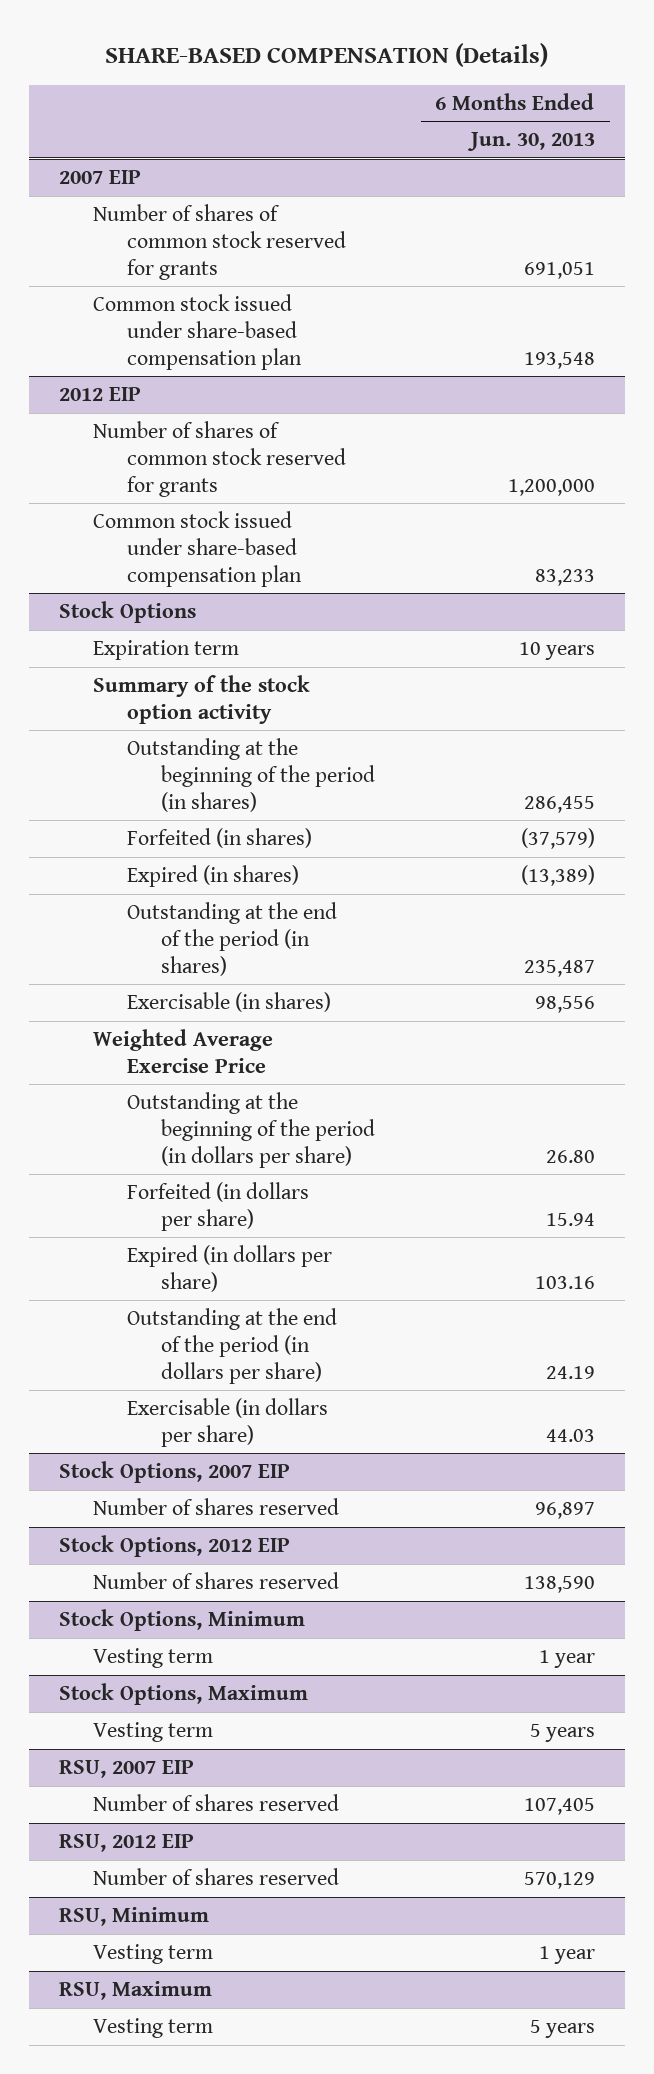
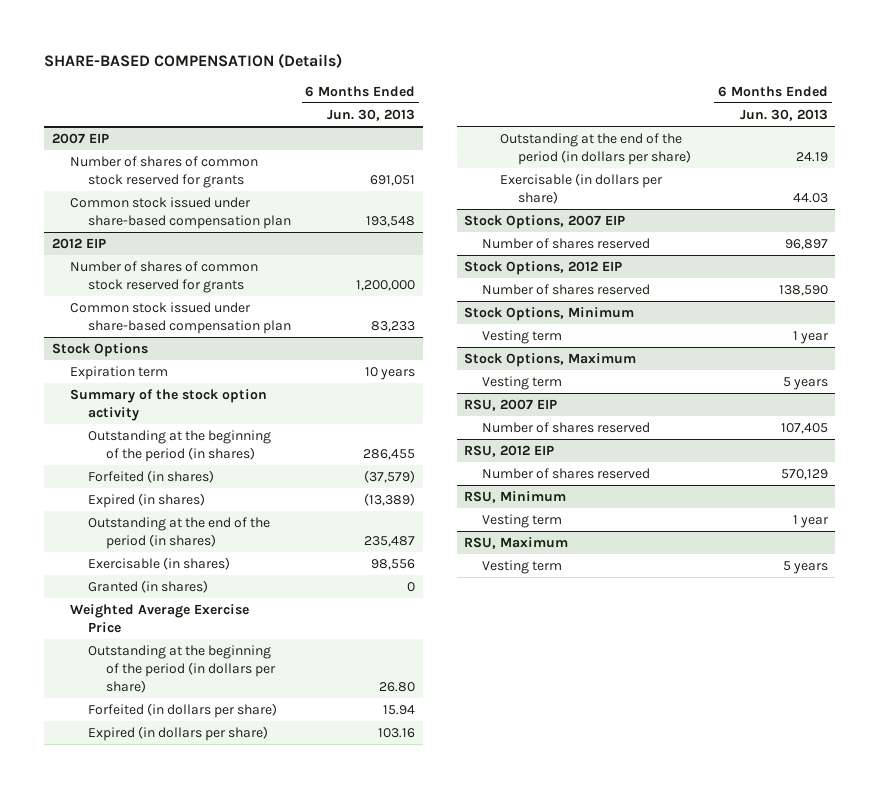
none -> [87,579,208,593] Granted (in shares)

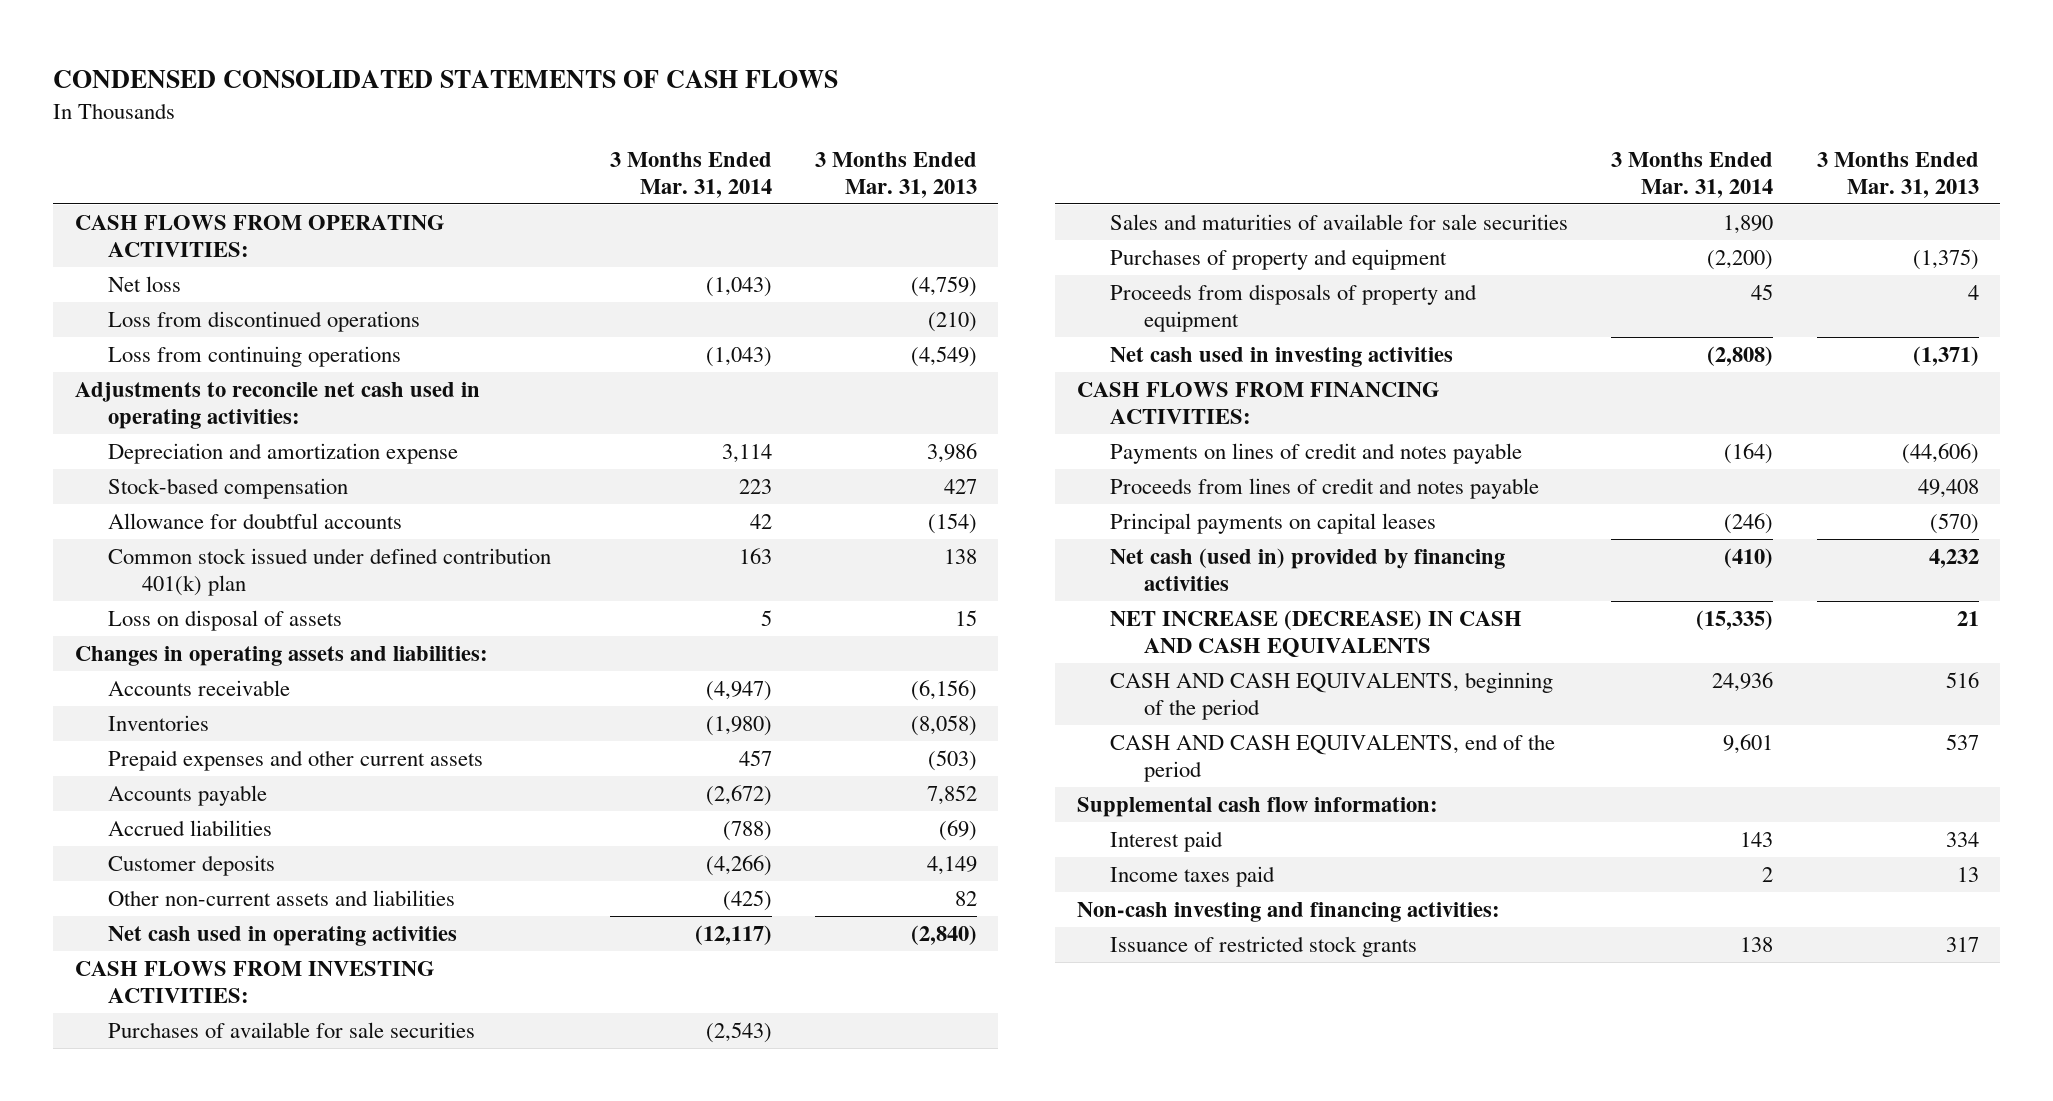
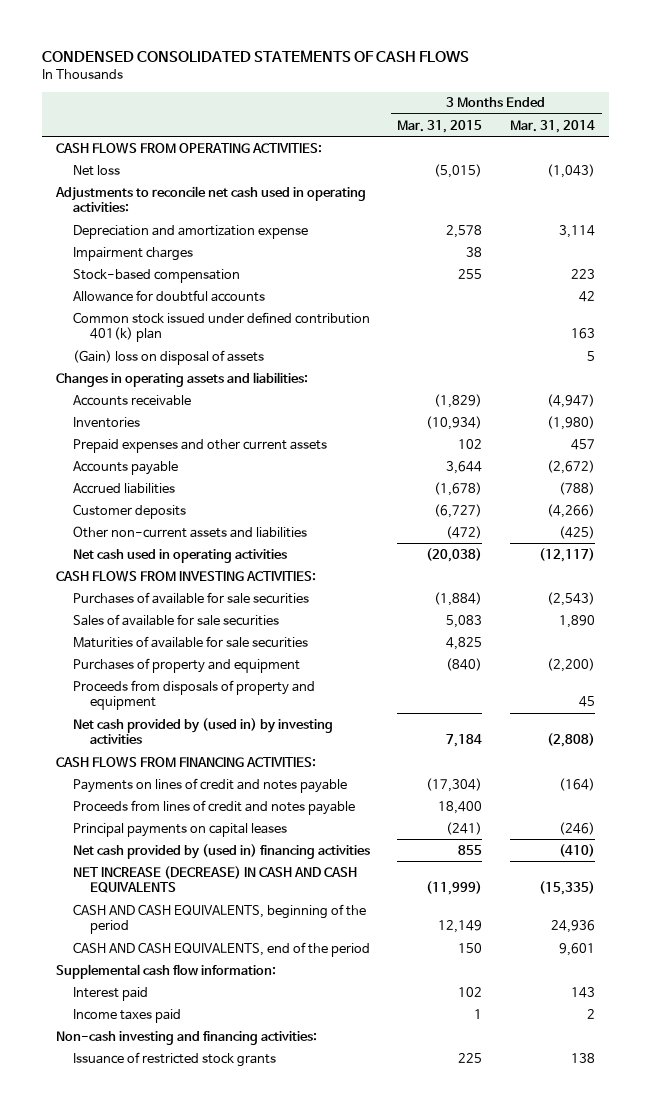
[814,151,977,198] 3 Months Ended Mar. 31, 2013 -> none
none -> [397,119,483,133] Mar. 31, 2015
[108,311,421,333] Loss from discontinued operations -> none
[108,346,402,368] Loss from continuing operations -> none
none -> [73,246,194,261] Impairment charges
[108,610,343,632] Loss on disposal of assets -> [73,349,265,365] (Gain) loss on disposal of assets
[1110,214,1569,231] Sales and maturities of available for sale securities -> [73,613,280,626] Sales of available for sale securities
none -> [73,635,309,648] Maturities of available for sale securities
[1110,347,1454,368] Net cash used in investing activities -> [73,717,334,745] Net cash provided by (used in) by investing activities
[1110,548,1506,592] Net cash (used in) provided by financing activities -> [73,843,371,859] Net cash provided by (used in) financing activities

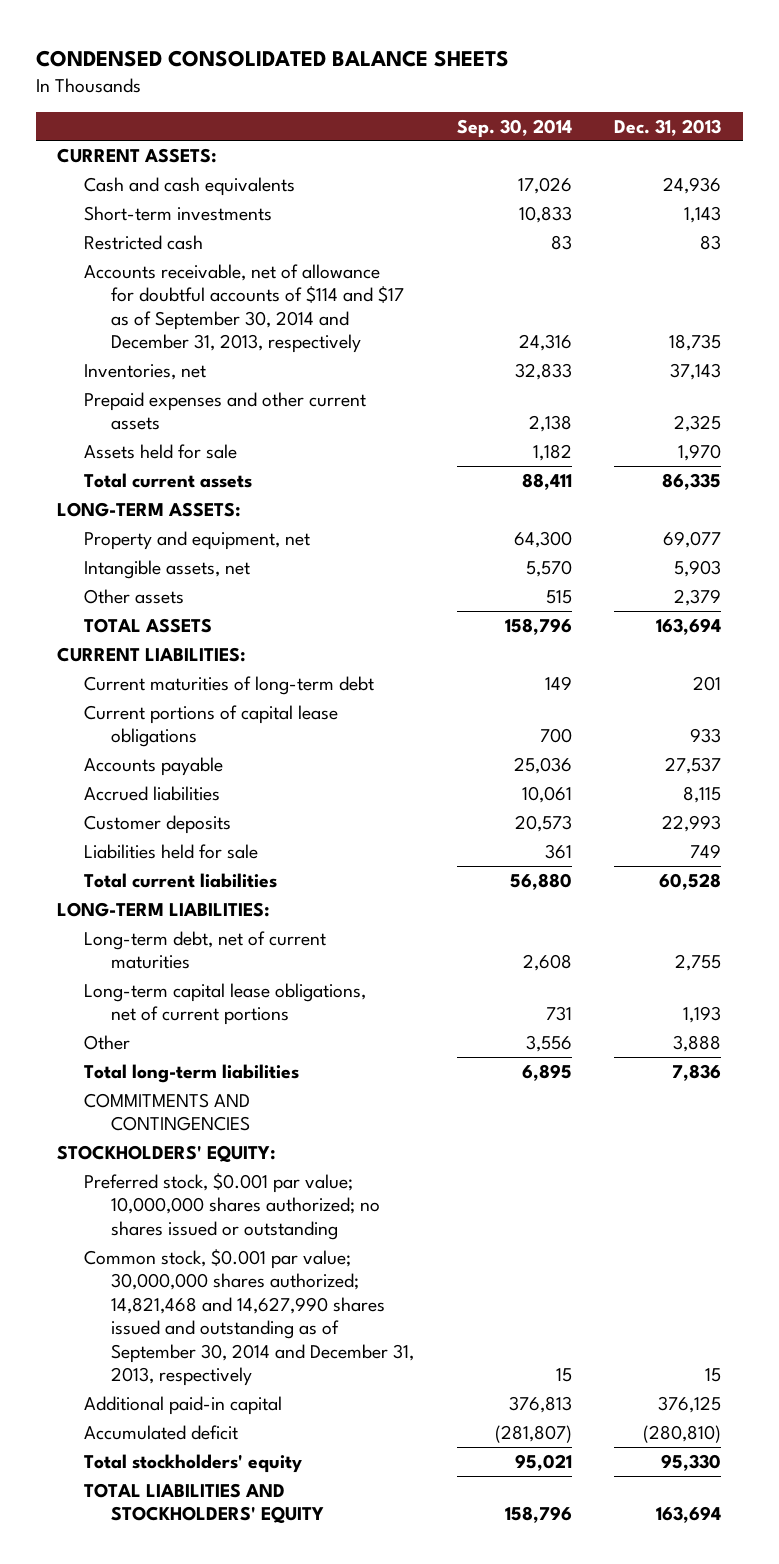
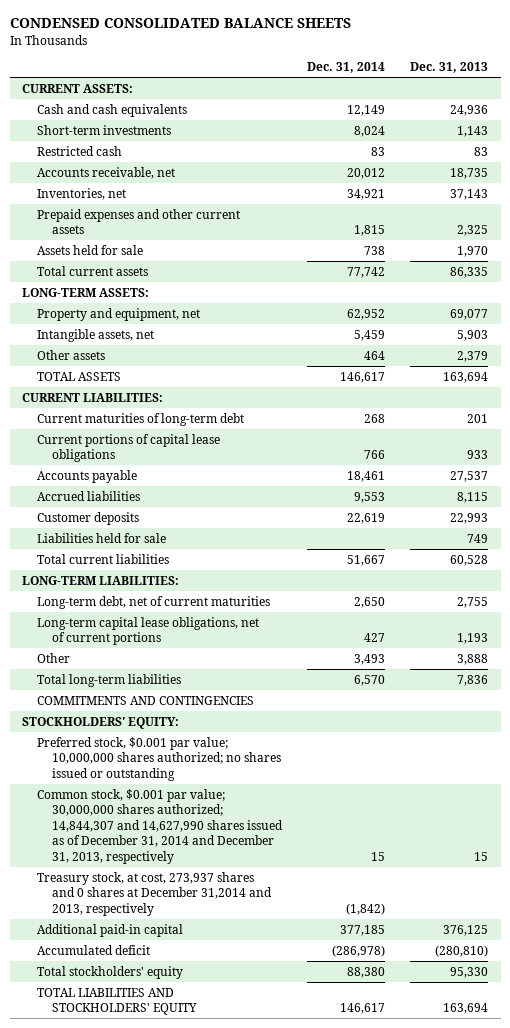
[456,118,572,138] Sep. 30, 2014 -> none
none -> [306,62,385,74] Dec. 31, 2014
[84,263,405,354] Accounts receivable, net of allowance for doubtful accounts of $114 and $17 as of September 30, 2014 and December 31, 2013, respectively -> [36,166,175,179] Accounts receivable, net
[84,1248,415,1387] Common stock, $0.001 par value; 30,000,000 shares authorized; 14,821,468 and 14,627,990 shares issued and outstanding as of September 30, 2014 and December 31, 2013, respectively -> [36,788,283,864] Common stock, $0.001 par value; 30,000,000 shares authorized; 14,844,307 and 14,627,990 shares issued as of December 31, 2014 and December 31, 2013, respectively
none -> [36,871,272,916] Treasury stock, at cost, 273,937 shares and 0 shares at December 31,2014 and 2013, respectively

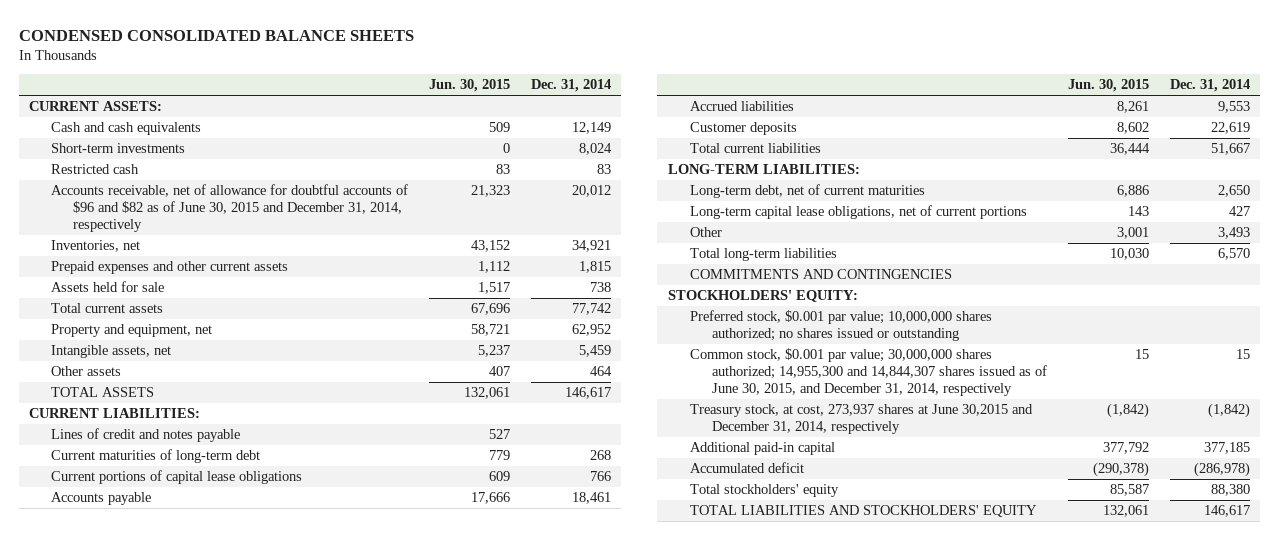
[410,62,489,74] Dec. 31, 2013 -> none
none -> [429,79,511,93] Jun. 30, 2015
[36,166,175,179] Accounts receivable, net -> [51,184,409,232] Accounts receivable, net of allowance for doubtful accounts of $96 and $82 as of June 30, 2015 and December 31, 2014, respectively
[22,287,150,297] LONG-TERM ASSETS: -> none
none -> [51,428,241,443] Lines of credit and notes payable
[36,532,166,543] Liabilities held for sale -> none
[36,788,283,864] Common stock, $0.001 par value; 30,000,000 shares authorized; 14,844,307 and 14,627,990 shares issued as of December 31, 2014 and December 31, 2013, respectively -> [689,348,1047,396] Common stock, $0.001 par value; 30,000,000 shares authorized; 14,955,300 and 14,844,307 shares issued as of June 30, 2015, and December 31, 2014, respectively
[36,871,272,916] Treasury stock, at cost, 273,937 shares and 0 shares at December 31,2014 and 2013, respectively -> [689,404,1033,434] Treasury stock, at cost, 273,937 shares at June 30,2015 and December 31, 2014, respectively

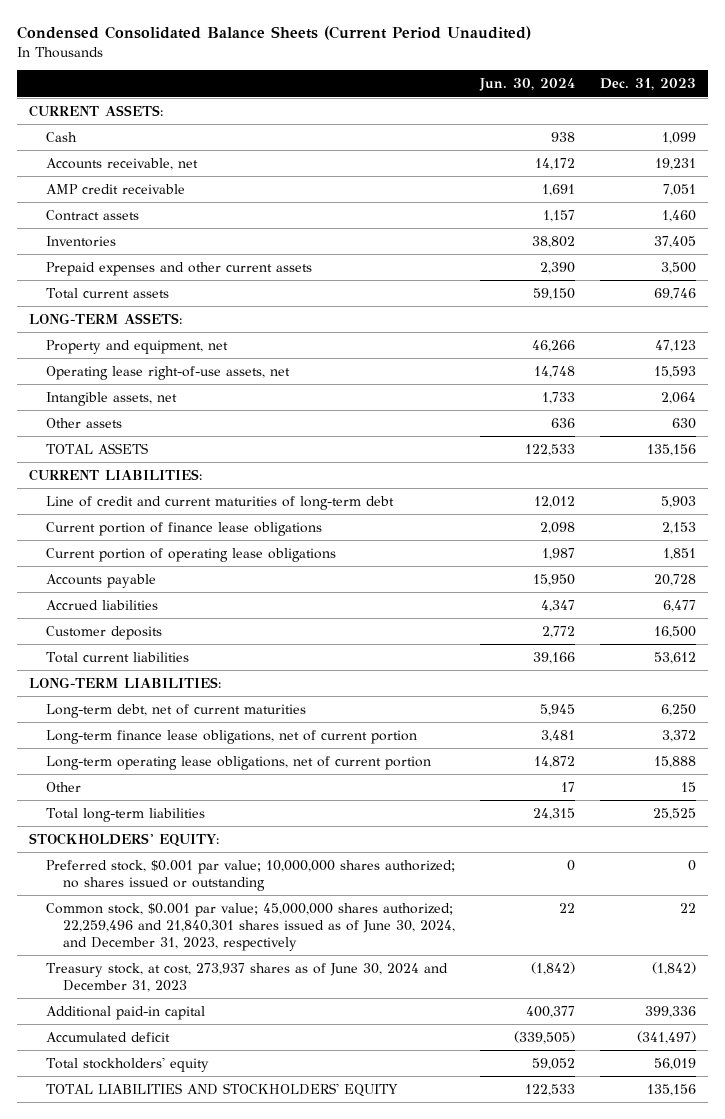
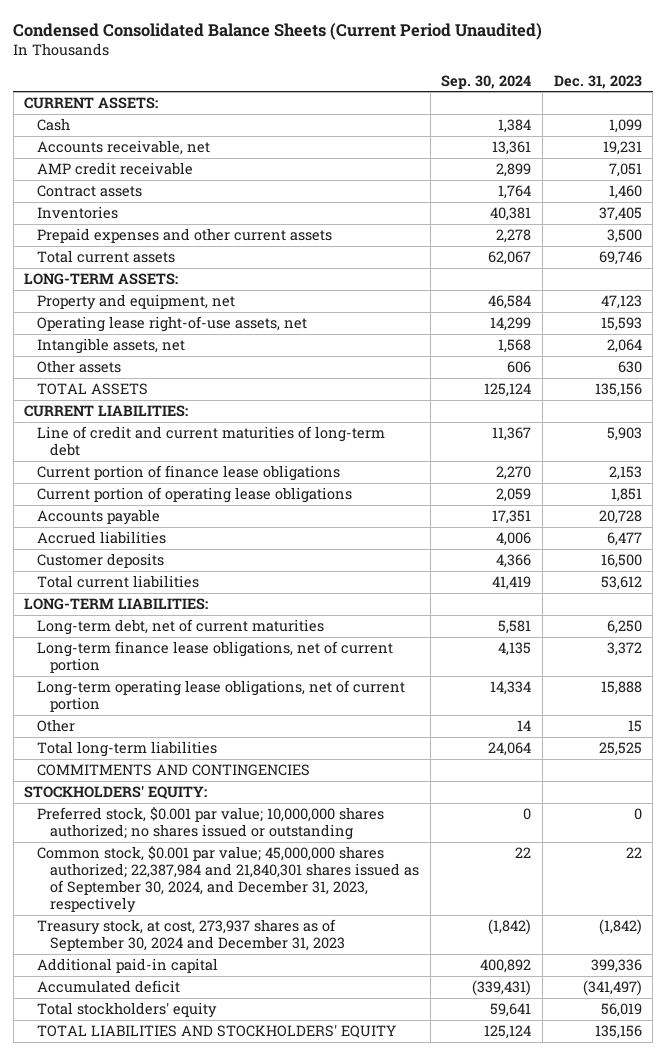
[478,78,575,92] Jun. 30, 2024 -> none
none -> [441,74,532,89] Sep. 30, 2024
none -> [37,764,311,777] COMMITMENTS AND CONTINGENCIES
[45,902,455,951] Common stock, $0.001 par value; 45,000,000 shares authorized; 22,259,496 and 21,840,301 shares issued as of June 30, 2024, and December 31, 2023, respectively -> [37,846,420,914] Common stock, $0.001 par value; 45,000,000 shares authorized; 22,387,984 and 21,840,301 shares issued as of September 30, 2024, and December 31, 2023, respectively
[45,962,448,992] Treasury stock, at cost, 273,937 shares as of June 30, 2024 and December 31, 2023 -> [37,919,346,952] Treasury stock, at cost, 273,937 shares as of September 30, 2024 and December 31, 2023

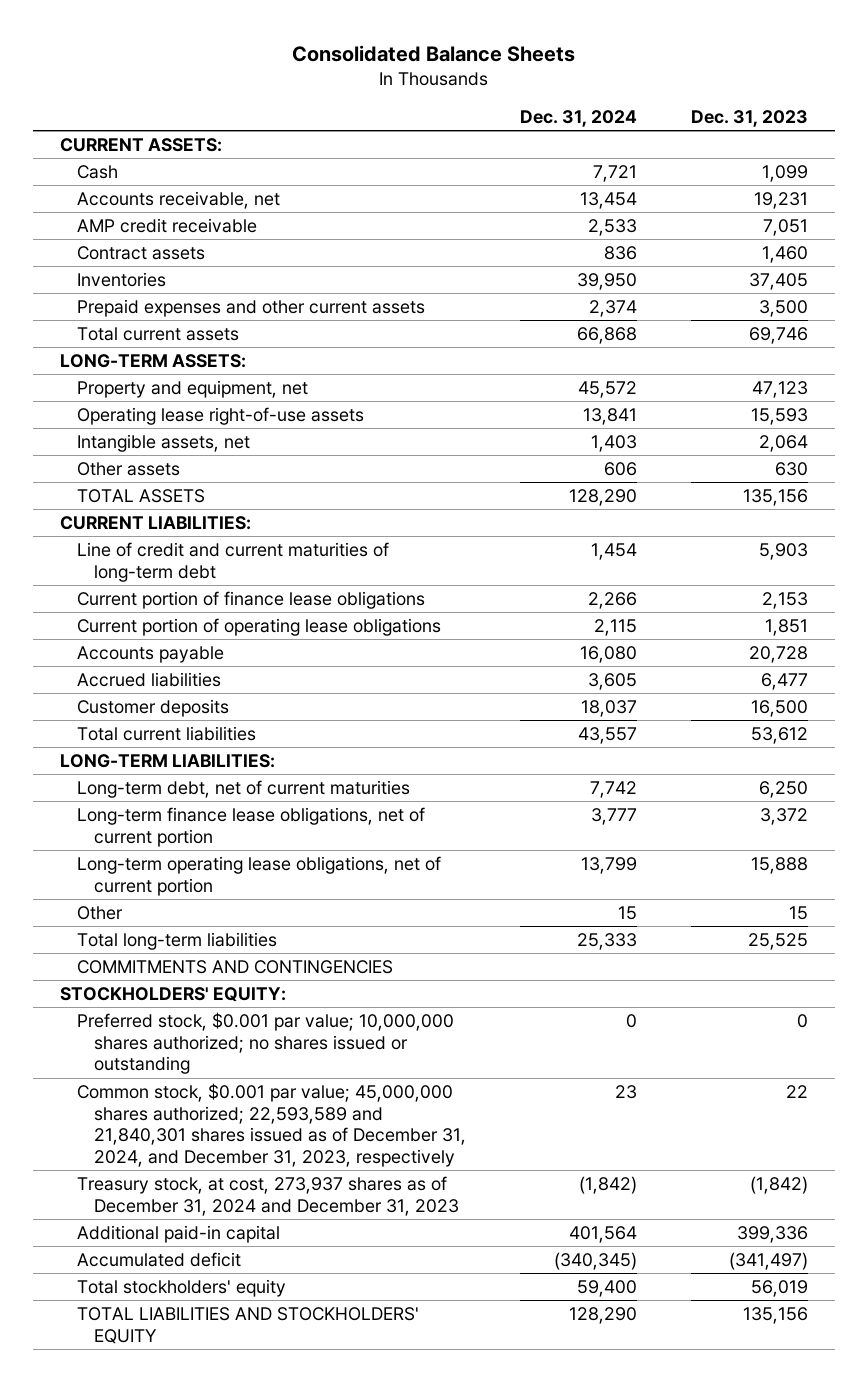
[13,22,543,40] Condensed Consolidated Balance Sheets (Current Period Unaudited) -> [291,45,575,63] Consolidated Balance Sheets
[441,74,532,89] Sep. 30, 2024 -> none
none -> [519,110,637,128] Dec. 31, 2024
[37,316,308,333] Operating lease right-of-use assets, net -> [77,406,365,425] Operating lease right-of-use assets
[37,846,420,914] Common stock, $0.001 par value; 45,000,000 shares authorized; 22,387,984 and 21,840,301 shares issued as of September 30, 2024, and December 31, 2023, respectively -> [77,1082,467,1168] Common stock, $0.001 par value; 45,000,000 shares authorized; 22,593,589 and 21,840,301 shares issued as of December 31, 2024, and December 31, 2023, respectively
[37,919,346,952] Treasury stock, at cost, 273,937 shares as of September 30, 2024 and December 31, 2023 -> [77,1175,460,1216] Treasury stock, at cost, 273,937 shares as of December 31, 2024 and December 31, 2023

